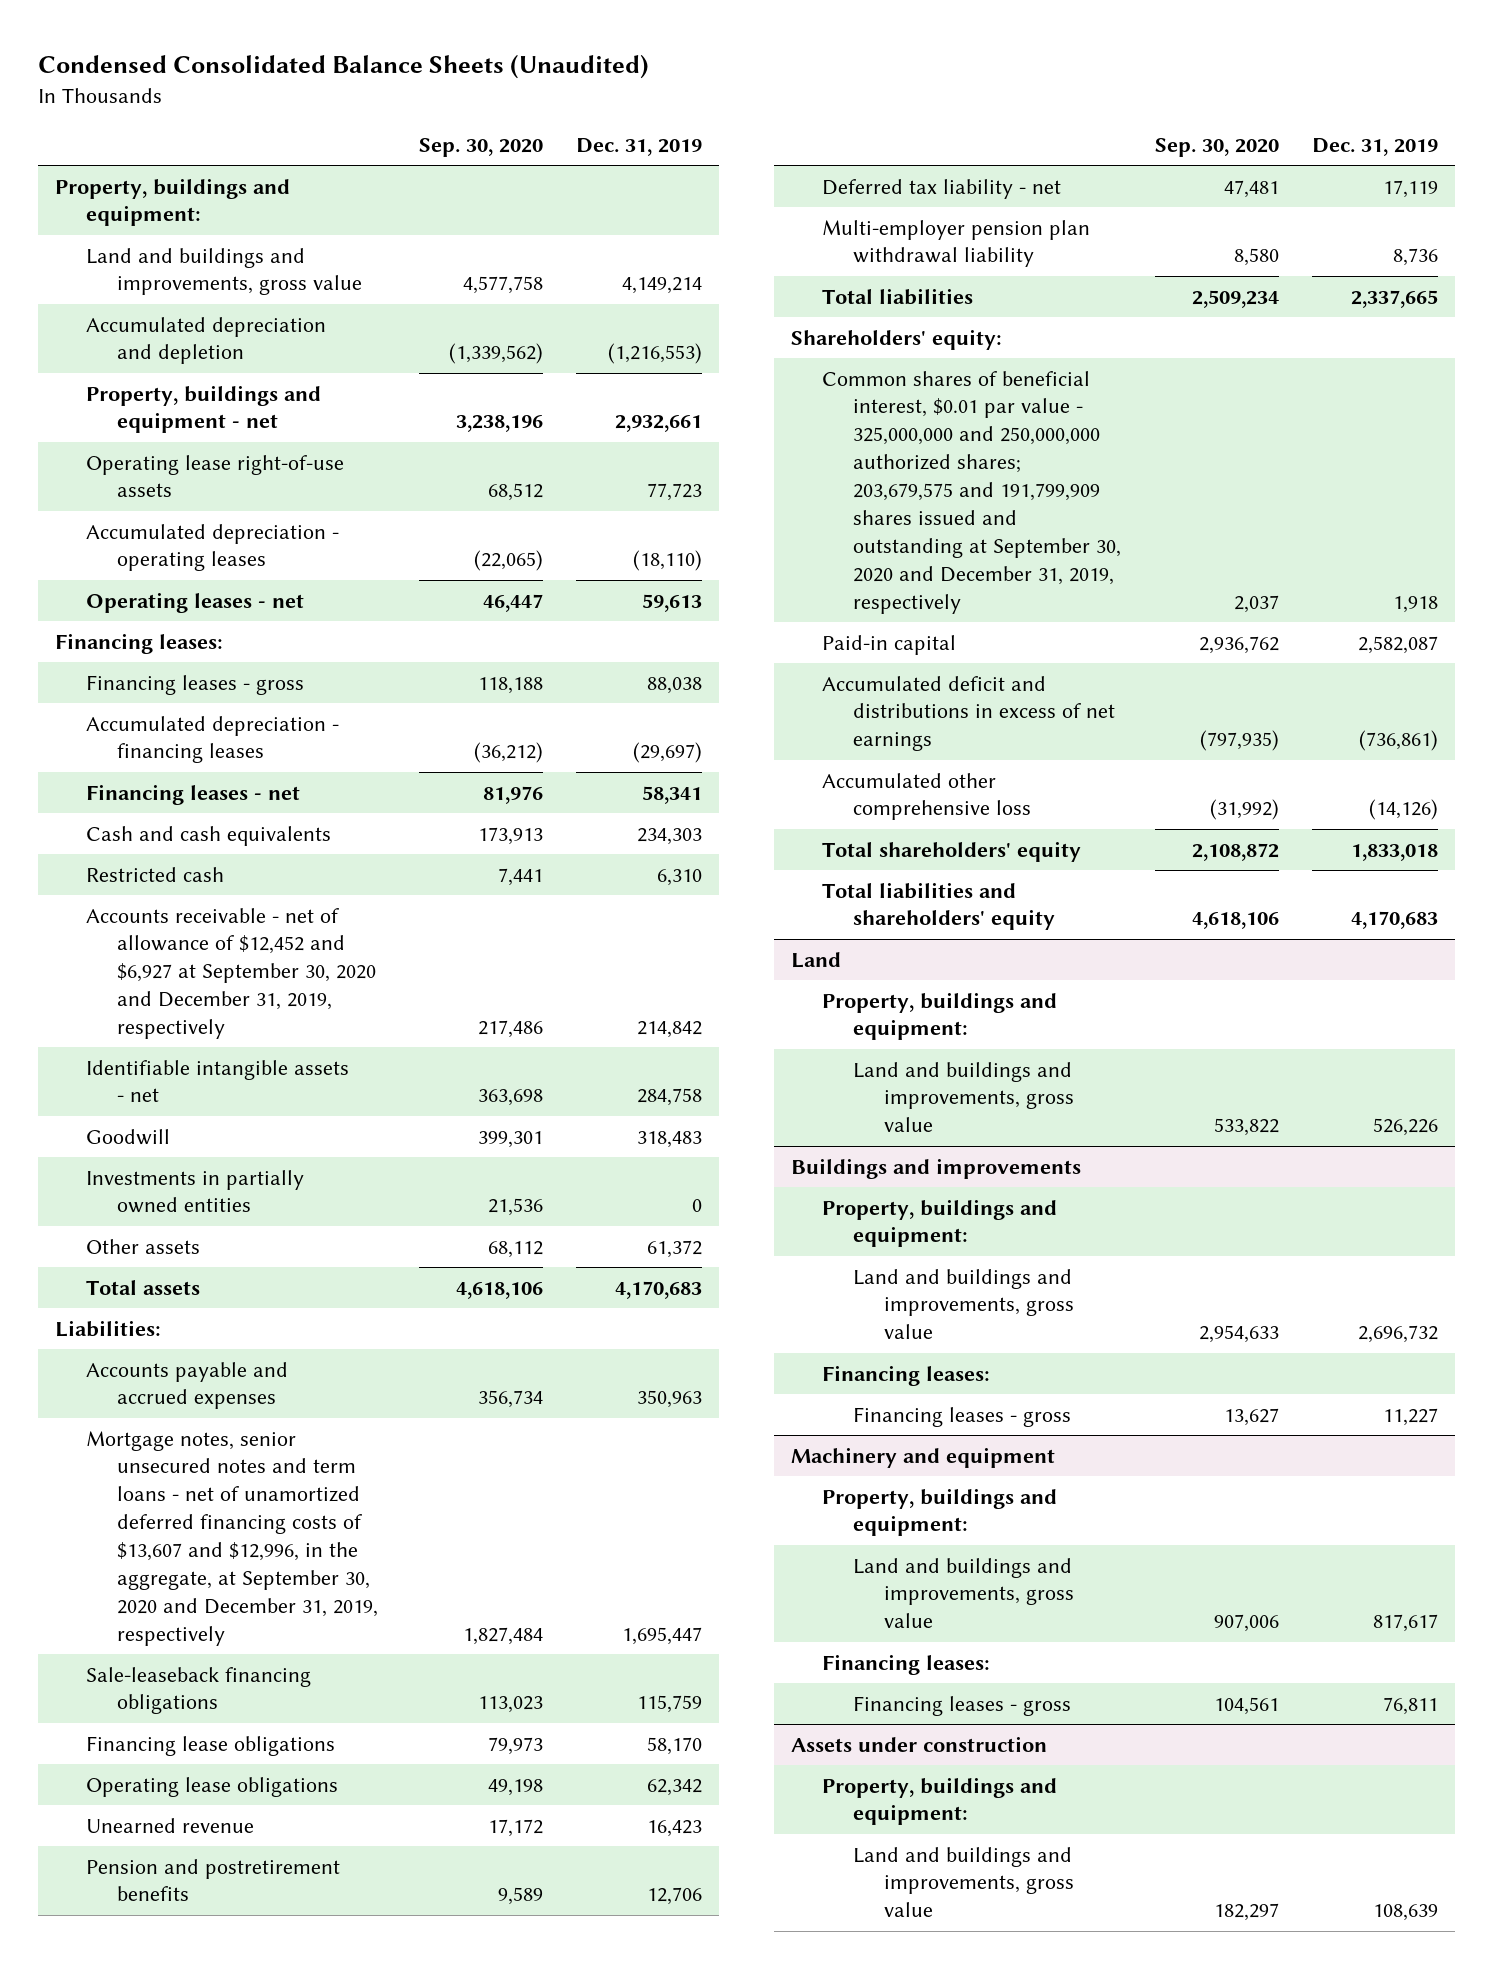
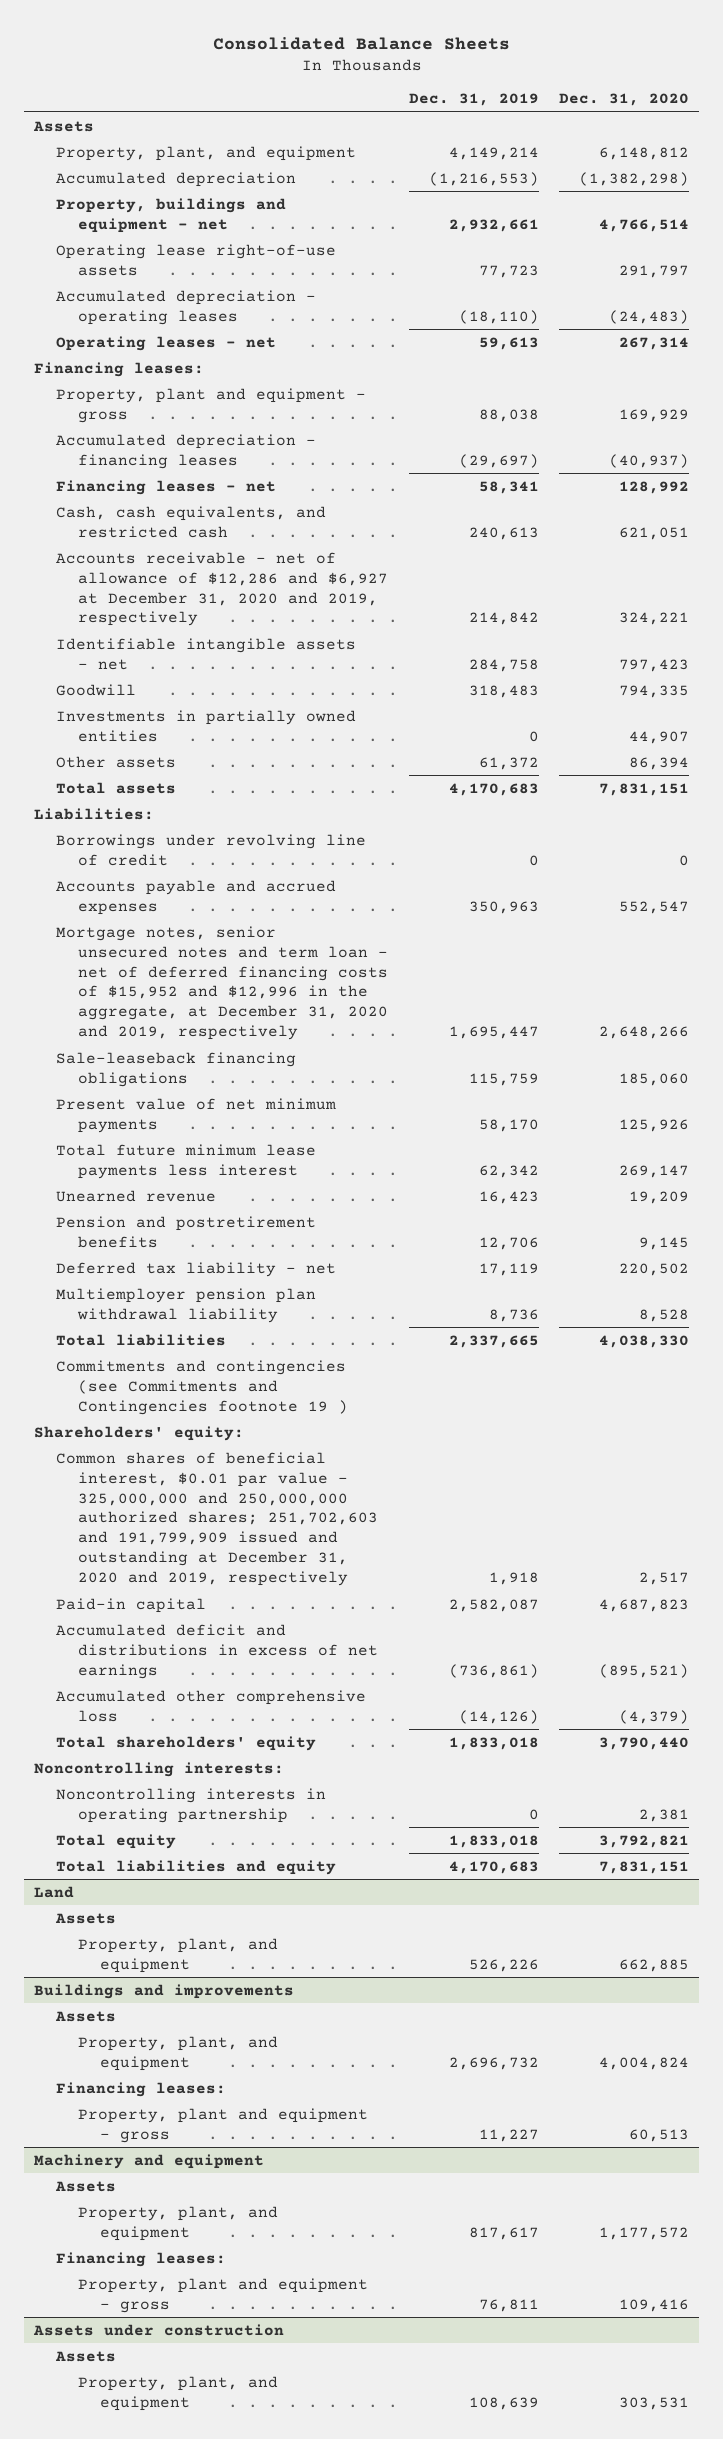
[38,53,650,79] Condensed Consolidated Balance Sheets (Unaudited) -> [212,36,510,50] Consolidated Balance Sheets
[418,138,543,158] Sep. 30, 2020 -> none
none -> [559,93,690,107] Dec. 31, 2020
[55,177,291,227] Property, buildings and equipment: -> none
none -> [33,120,95,132] Assets
[86,247,363,296] Land and buildings and improvements, gross value -> [56,145,357,161] Property, plant, and equipment
[86,316,327,365] Accumulated depreciation and depletion -> [56,171,297,187] Accumulated depreciation
[86,674,305,695] Financing leases - gross -> [56,387,367,423] Property, plant and equipment - gross
[86,866,225,882] Restricted cash -> none
[86,825,332,846] Cash and cash equivalents -> [56,505,327,538] Cash, cash equivalents, and restricted cash
[637,827,703,845] 234,303 -> [468,526,539,540] 240,613
[86,907,377,1040] Accounts receivable - net of allowance of $12,452 and $6,927 at September 30, 2020 and December 31, 2019, respectively -> [56,551,388,627] Accounts receivable - net of allowance of $12,286 and $6,927 at December 31, 2020 and 2019, respectively
none -> [56,833,367,866] Borrowings under revolving line of credit
[86,1430,379,1646] Mortgage notes, senior unsecured notes and term loans - net of unamortized deferred financing costs of $13,607 and $12,996, in the aggregate, at September 30, 2020 and December 31, 2019, respectively -> [56,925,388,1041] Mortgage notes, senior unsecured notes and term loan - net of deferred financing costs of $15,952 and $12,996 in the aggregate, at December 31, 2020 and 2019, respectively
[86,1735,336,1756] Financing lease obligations -> [56,1097,337,1133] Present value of net minimum payments
[86,1776,339,1797] Operating lease obligations -> [56,1143,317,1179] Total future minimum lease payments less interest
[822,219,1091,268] Multi-employer pension plan withdrawal liability -> [56,1287,317,1323] Multiemployer pension plan withdrawal liability
none -> [56,1359,348,1415] Commitments and contingencies (see Commitments and Contingencies footnote 19 )
[822,370,1122,614] Common shares of beneficial interest, $0.01 par value - 325,000,000 and 250,000,000 authorized shares; 203,679,575 and 191,799,909 shares issued and outstanding at September 30, 2020 and December 31, 2019, respectively -> [56,1451,378,1587] Common shares of beneficial interest, $0.01 par value - 325,000,000 and 250,000,000 authorized shares; 251,702,603 and 191,799,909 issued and outstanding at December 31, 2020 and 2019, respectively
none -> [34,1761,285,1777] Noncontrolling interests:
none -> [56,1787,327,1823] Noncontrolling interests in operating partnership
none -> [56,1833,177,1849] Total equity
[822,881,1056,931] Total liabilities and shareholders' equity -> [56,1859,337,1875] Total liabilities and equity
[822,991,1058,1041] Property, buildings and equipment: -> none
none -> [55,1912,117,1924] Assets
[853,1061,1075,1133] Land and buildings and improvements, gross value -> [77,1937,278,1973] Property, plant, and equipment
[822,1198,1058,1248] Property, buildings and equipment: -> none
none -> [55,2010,117,2022] Assets
[853,1268,1075,1340] Land and buildings and improvements, gross value -> [77,2035,278,2071] Property, plant, and equipment
[853,1406,1072,1427] Financing leases - gross -> [77,2107,368,2143] Property, plant and equipment - gross
[822,1487,1058,1537] Property, buildings and equipment: -> none
none -> [55,2180,117,2192] Assets
[853,1557,1075,1629] Land and buildings and improvements, gross value -> [77,2205,278,2241] Property, plant, and equipment
[853,1695,1072,1716] Financing leases - gross -> [77,2277,368,2313] Property, plant and equipment - gross
[822,1776,1058,1826] Property, buildings and equipment: -> none
none -> [55,2350,117,2362] Assets
[853,1846,1075,1918] Land and buildings and improvements, gross value -> [77,2375,278,2411] Property, plant, and equipment

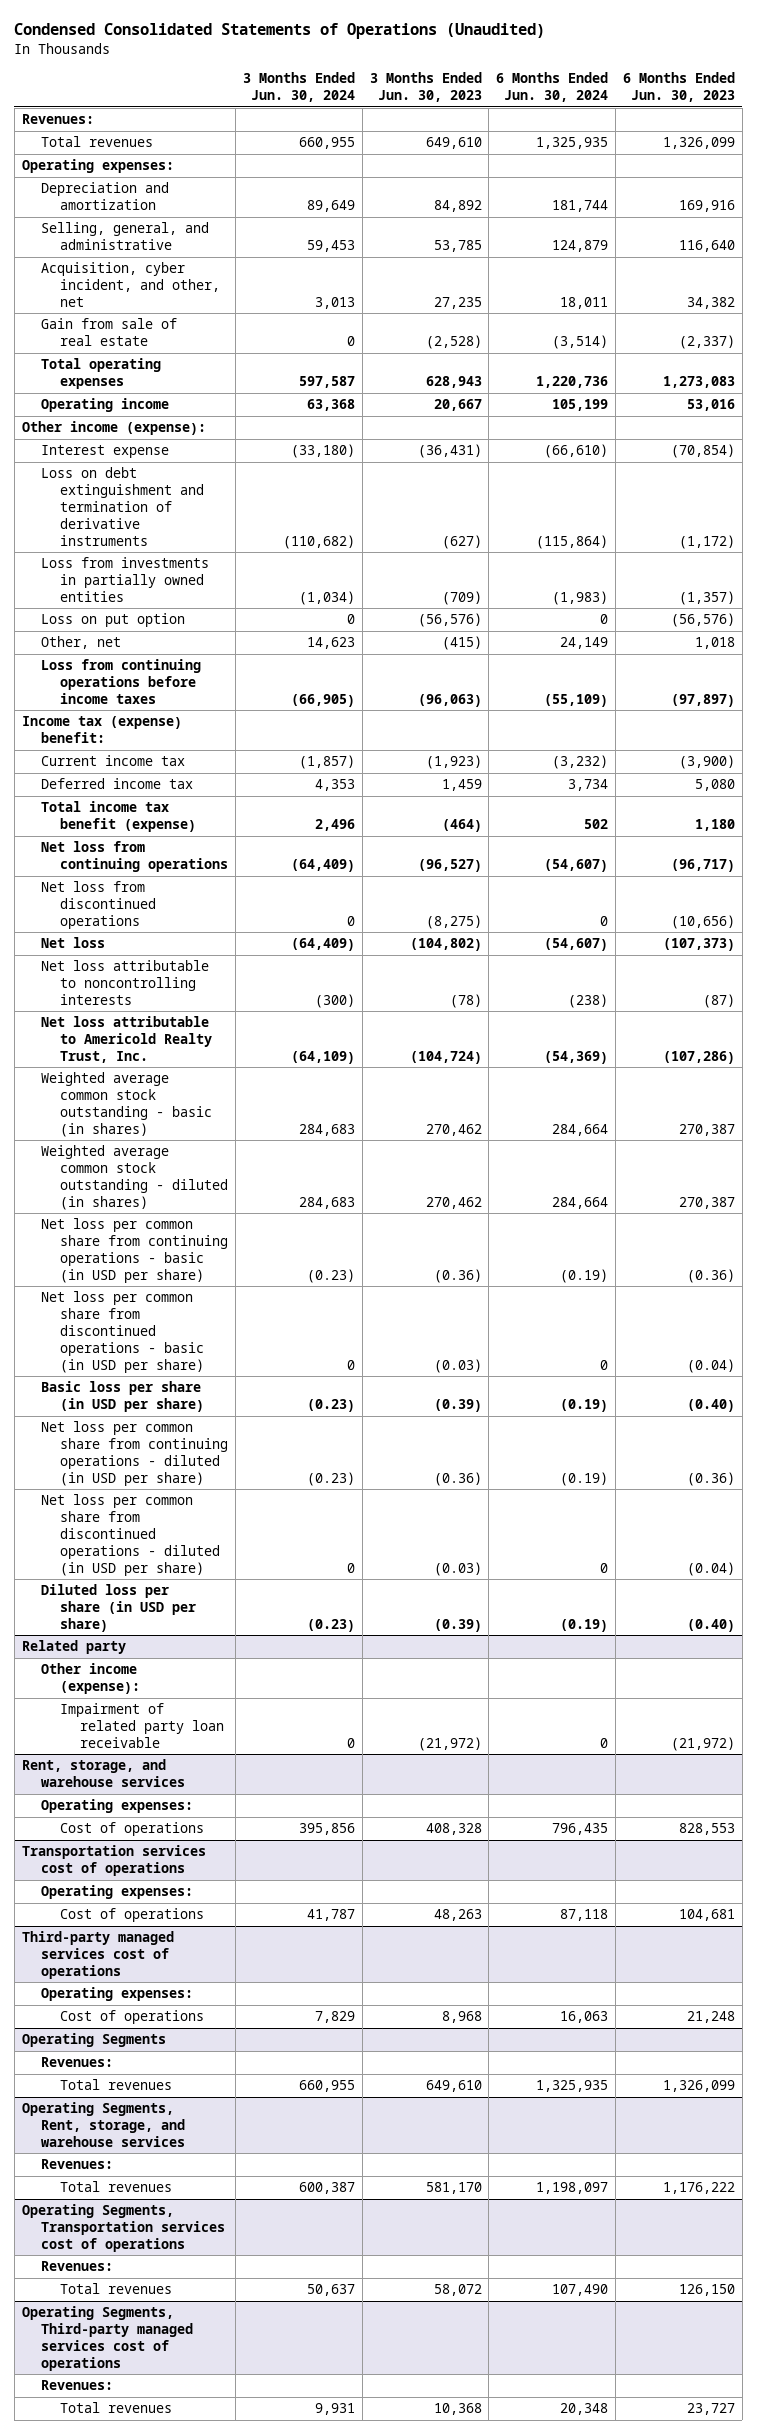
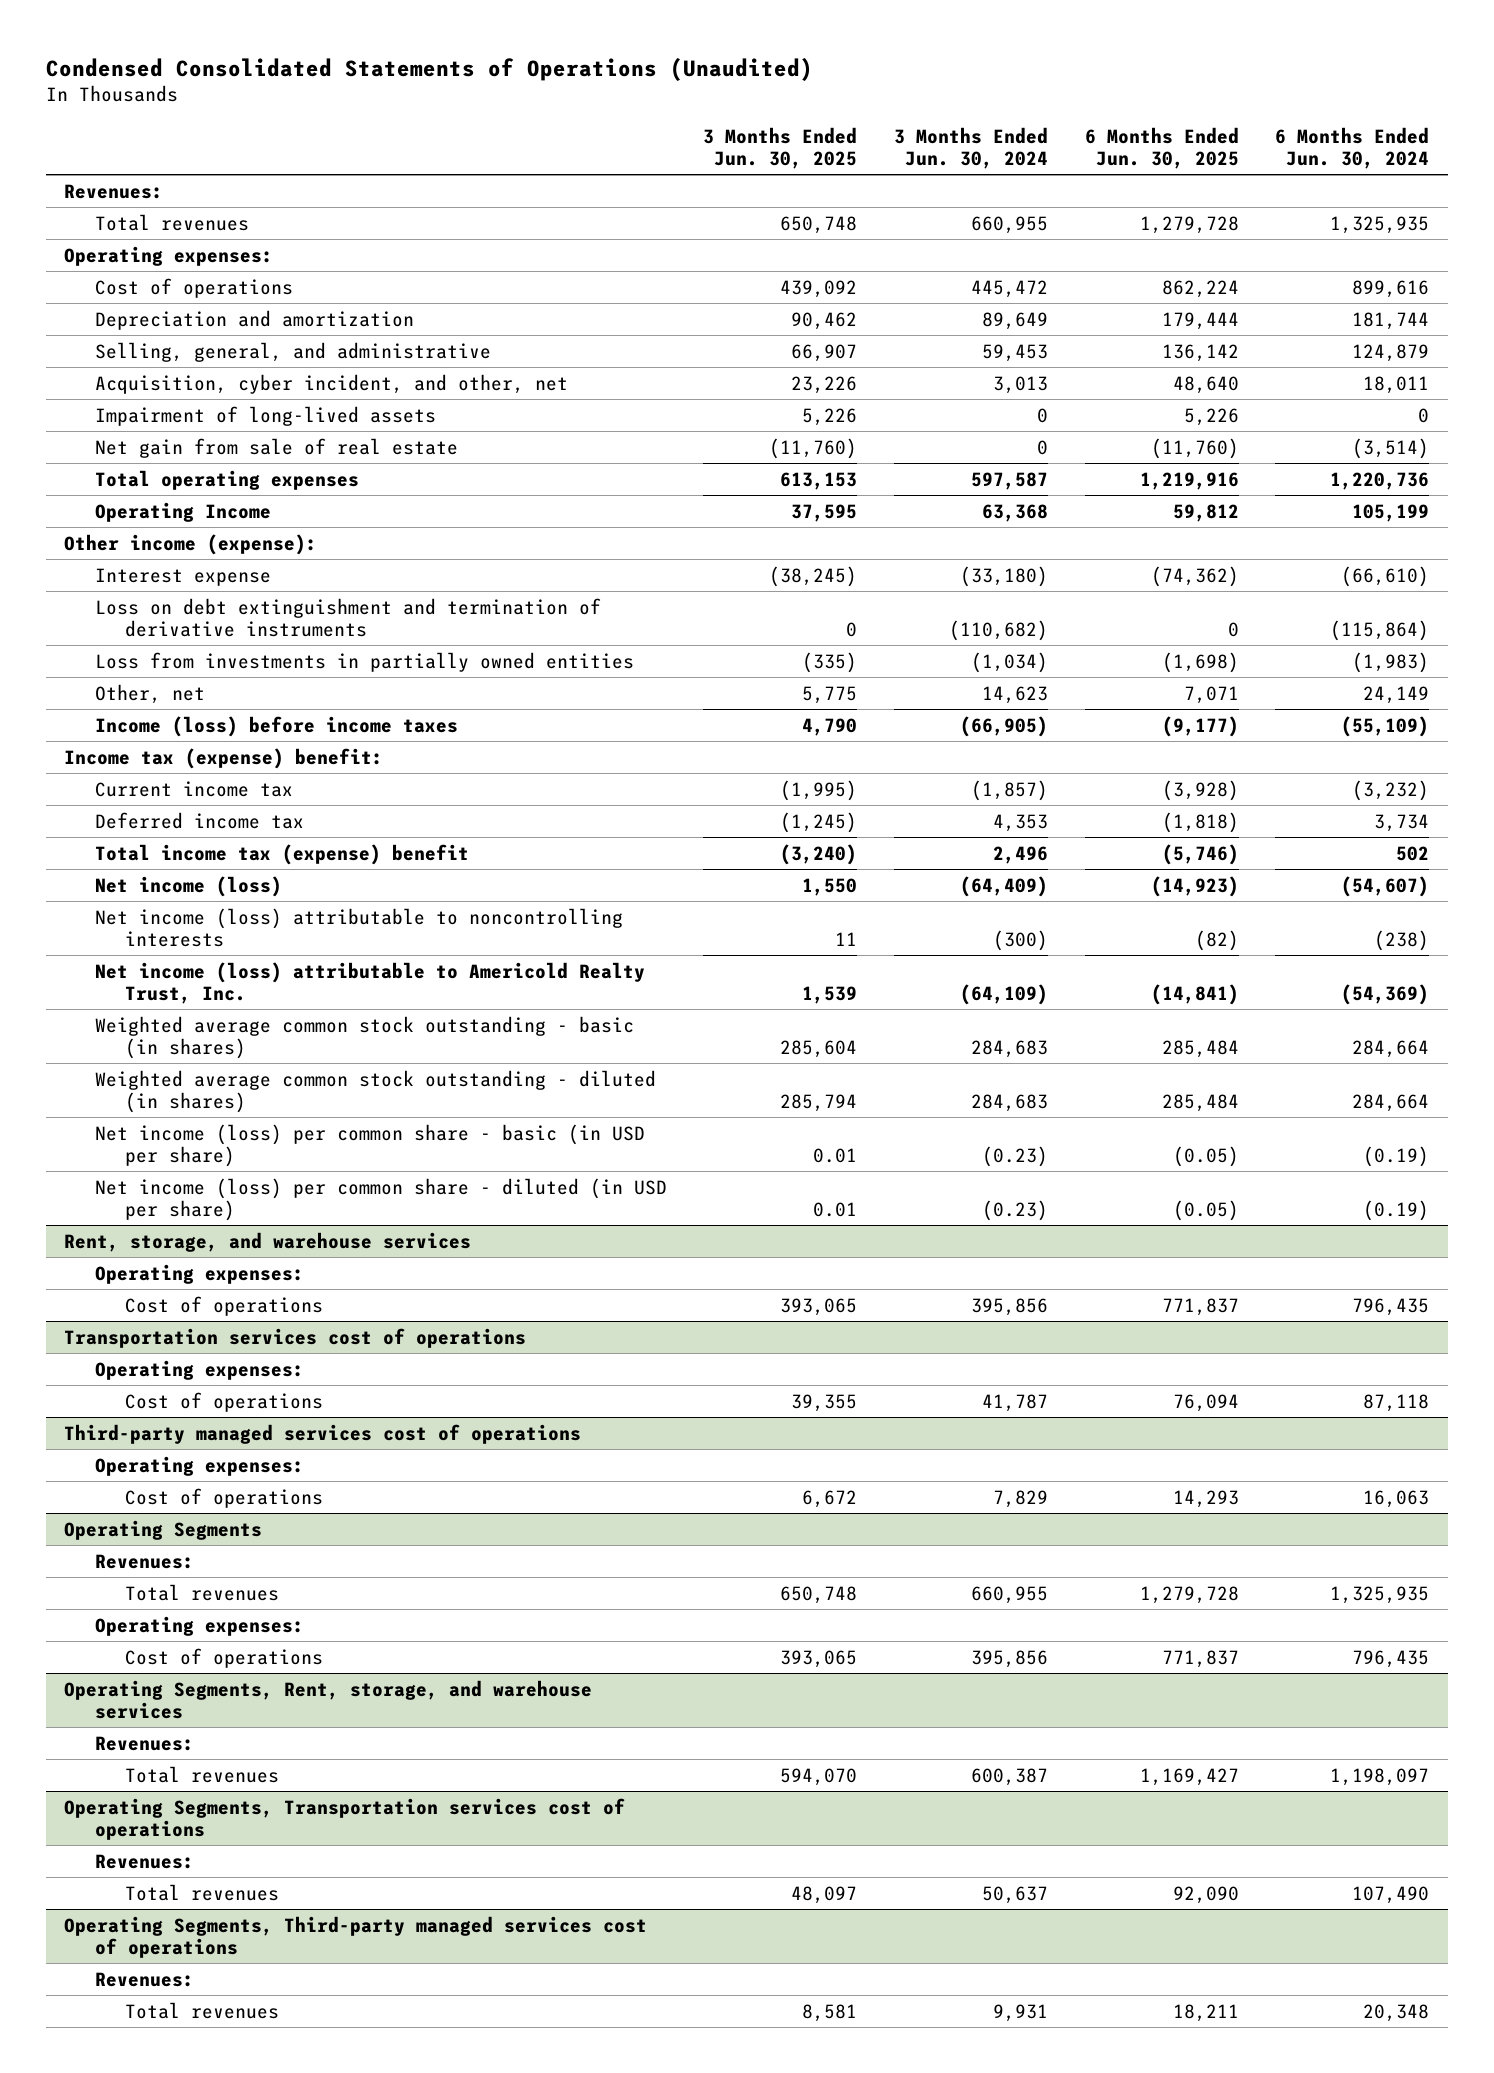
[369,72,482,103] 3 Months Ended Jun. 30, 2023 -> none
[622,72,735,103] 6 Months Ended Jun. 30, 2023 -> none
none -> [703,126,858,170] 3 Months Ended Jun. 30, 2025
none -> [1084,126,1239,170] 6 Months Ended Jun. 30, 2025
none -> [94,277,293,298] Cost of operations
none -> [94,405,436,426] Impairment of long-lived assets
[41,318,178,347] Gain from sale of real estate -> [94,437,458,458] Net gain from sale of real estate
[41,398,170,413] Operating income -> [94,501,271,522] Operating Income
[41,613,186,628] Loss on put option -> none
[41,659,202,704] Loss from continuing operations before income taxes -> [94,715,458,737] Income (loss) before income taxes
[41,841,229,873] Net loss from continuing operations -> none
[41,881,157,929] Net loss from discontinued operations -> none
[41,801,197,833] Total income tax benefit (expense) -> [94,843,469,865] Total income tax (expense) benefit
[41,937,106,949] Net loss -> [94,875,282,897] Net income (loss)
[41,960,210,1005] Net loss attributable to noncontrolling interests -> [94,907,623,947] Net income (loss) attributable to noncontrolling interests
[41,1016,213,1063] Net loss attributable to Americold Realty Trust, Inc. -> [94,961,645,1004] Net income (loss) attributable to Americold Realty Trust, Inc.
[41,1218,229,1283] Net loss per common share from continuing operations - basic (in USD per share) -> none
[41,1291,205,1373] Net loss per common share from discontinued operations - basic (in USD per share) -> none
[41,1421,229,1486] Net loss per common share from continuing operations - diluted (in USD per share) -> none
[41,1494,221,1576] Net loss per common share from discontinued operations - diluted (in USD per share) -> none
[21,1640,126,1655] Related party -> none
[41,1663,141,1695] Other income (expense): -> none
[60,1703,224,1748] Impairment of related party loan receivable -> none
[41,1381,205,1413] Basic loss per share (in USD per share) -> [94,1123,645,1167] Net income (loss) per common share - basic (in USD per share)
[41,1584,197,1632] Diluted loss per share (in USD per share) -> [94,1177,667,1221] Net income (loss) per common share - diluted (in USD per share)
none -> [94,1615,304,1636] Operating expenses:
none -> [125,1647,324,1668] Cost of operations

